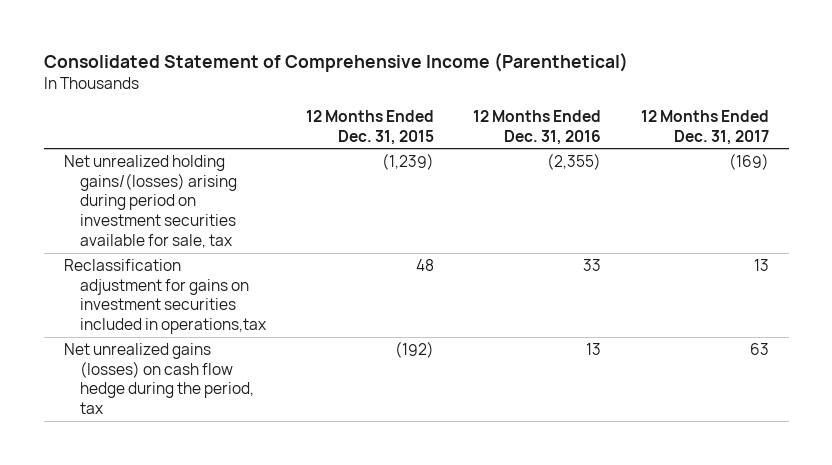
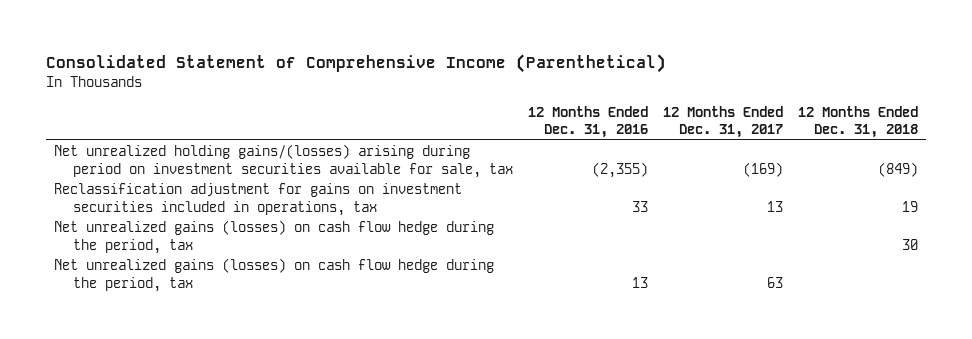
[305,109,434,145] 12 Months Ended Dec. 31, 2015 -> none
none -> [798,105,919,139] 12 Months Ended Dec. 31, 2018
[63,258,268,335] Reclassification adjustment for gains on investment securities included in operations,tax -> [53,183,462,216] Reclassification adjustment for gains on investment securities included in operations, tax
none -> [53,220,494,254] Net unrealized gains (losses) on cash flow hedge during the period, tax

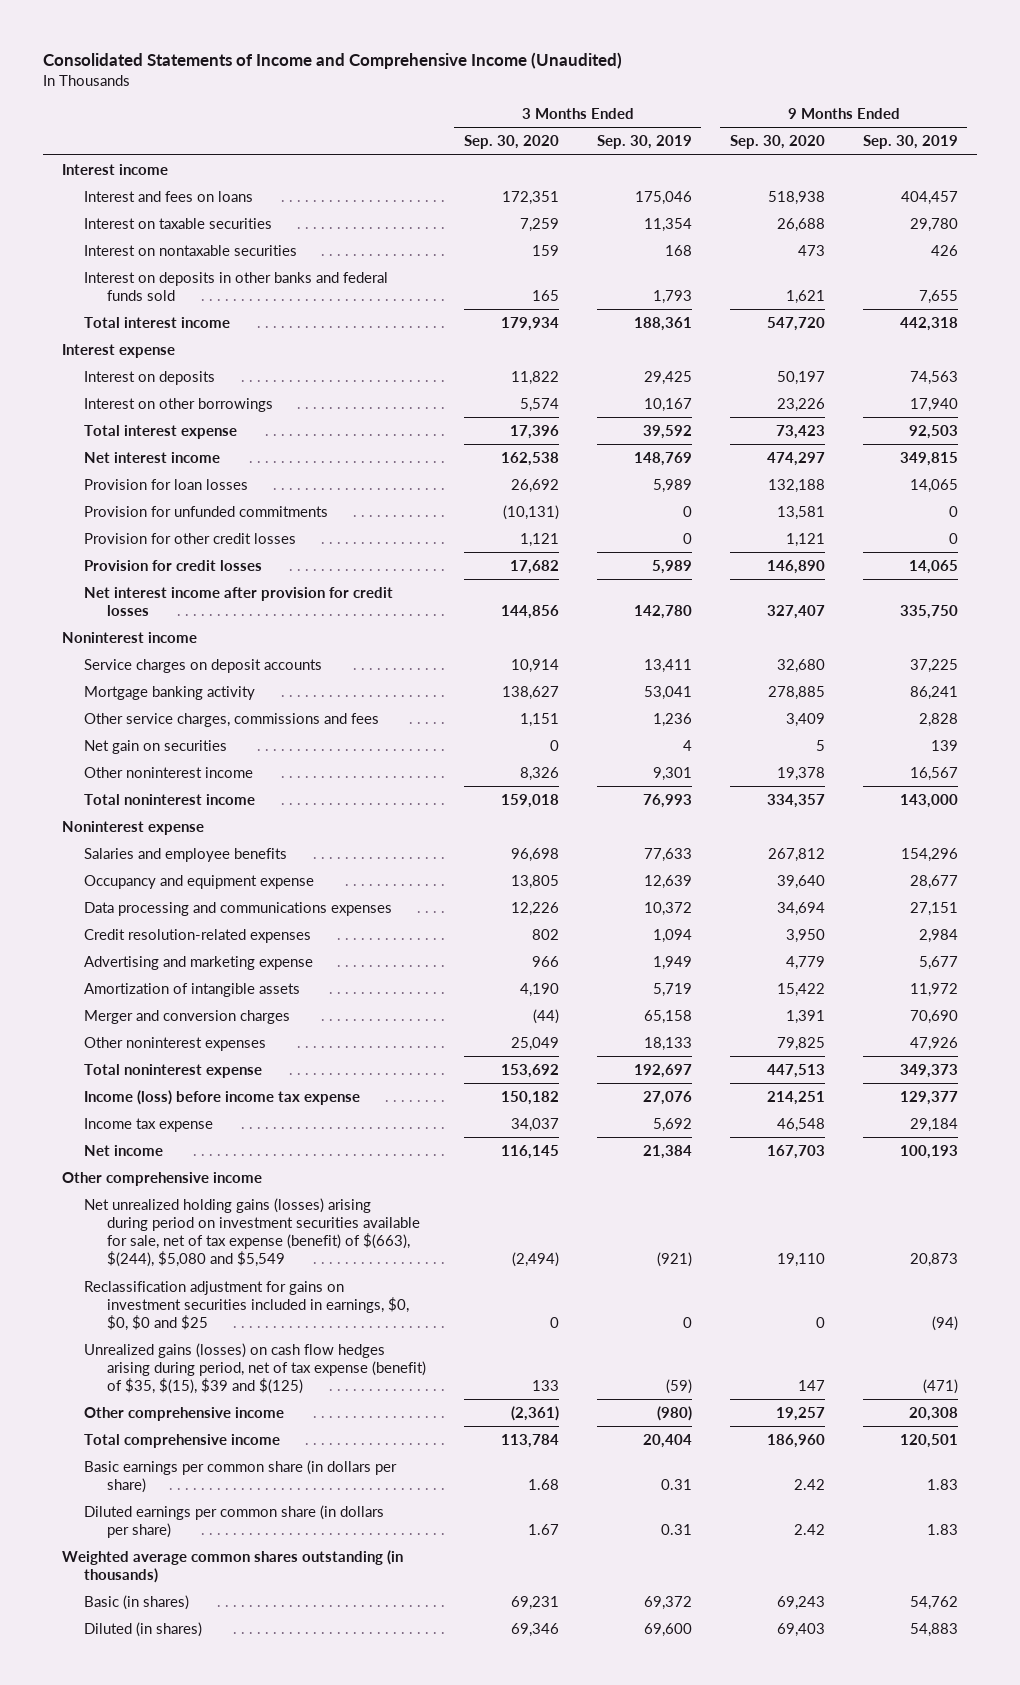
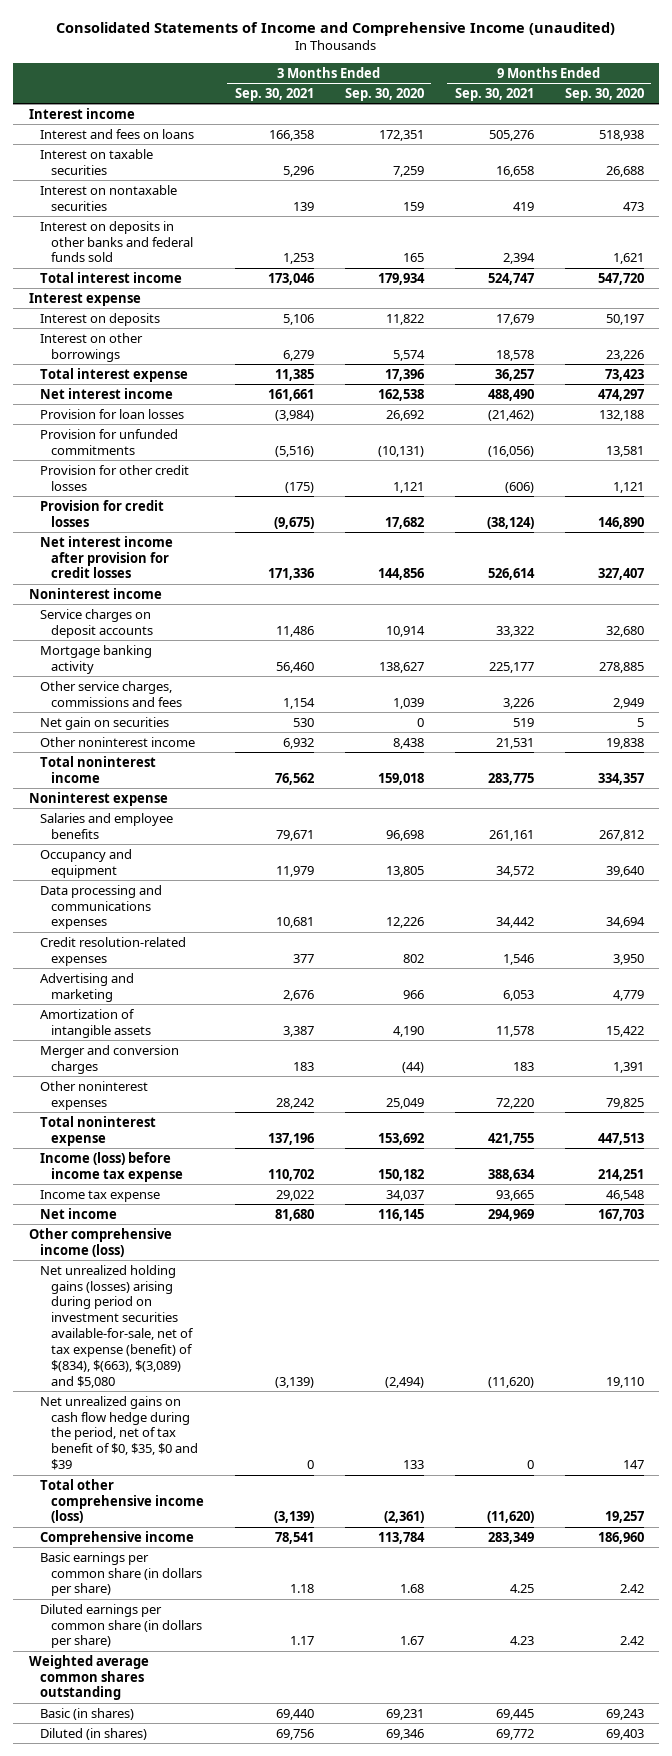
[42,51,622,69] Consolidated Statements of Income and Comprehensive Income (Unaudited) -> [56,22,616,37] Consolidated Statements of Income and Comprehensive Income (unaudited)
[596,135,692,150] Sep. 30, 2019 -> none
[862,135,958,150] Sep. 30, 2019 -> none
none -> [234,87,314,101] Sep. 30, 2021
none -> [454,87,534,101] Sep. 30, 2021
[519,712,559,727] 1,151 -> [392,697,424,709] 1,039
[785,712,825,727] 3,409 -> [612,697,644,709] 2,949
[519,766,559,781] 8,326 -> [392,737,424,749] 8,438
[776,766,825,781] 19,378 -> [605,737,644,749] 19,838
[84,874,315,889] Occupancy and equipment expense -> [39,848,132,878] Occupancy and equipment
[84,955,314,970] Advertising and marketing expense -> [39,972,134,1002] Advertising and marketing
[84,1280,409,1332] Reclassification adjustment for gains on investment securities included in earnings, $0, $0, $0 and $25 -> none
[61,1171,262,1186] Other comprehensive income -> [28,1227,172,1257] Other comprehensive income (loss)
[84,1197,420,1268] Net unrealized holding gains (losses) arising during period on investment securities available for sale, net of tax expense (benefit) of $(663), $(244), $5,080 and $5,549 -> [39,1264,194,1389] Net unrealized holding gains (losses) arising during period on investment securities available-for-sale, net of tax expense (benefit) of $(834), $(663), $(3,089) and $5,080
[84,1342,426,1395] Unrealized gains (losses) on cash flow hedges arising during period, net of tax expense (benefit) of $35, $(15), $39 and $(125) -> [39,1395,198,1471] Net unrealized gains on cash flow hedge during the period, net of tax benefit of $0, $35, $0 and $39
[84,1406,285,1421] Other comprehensive income -> [39,1478,204,1524] Total other comprehensive income (loss)
[84,1433,281,1448] Total comprehensive income -> [39,1530,194,1545] Comprehensive income
[61,1549,403,1584] Weighted average common shares outstanding (in thousands) -> [28,1654,149,1701] Weighted average common shares outstanding

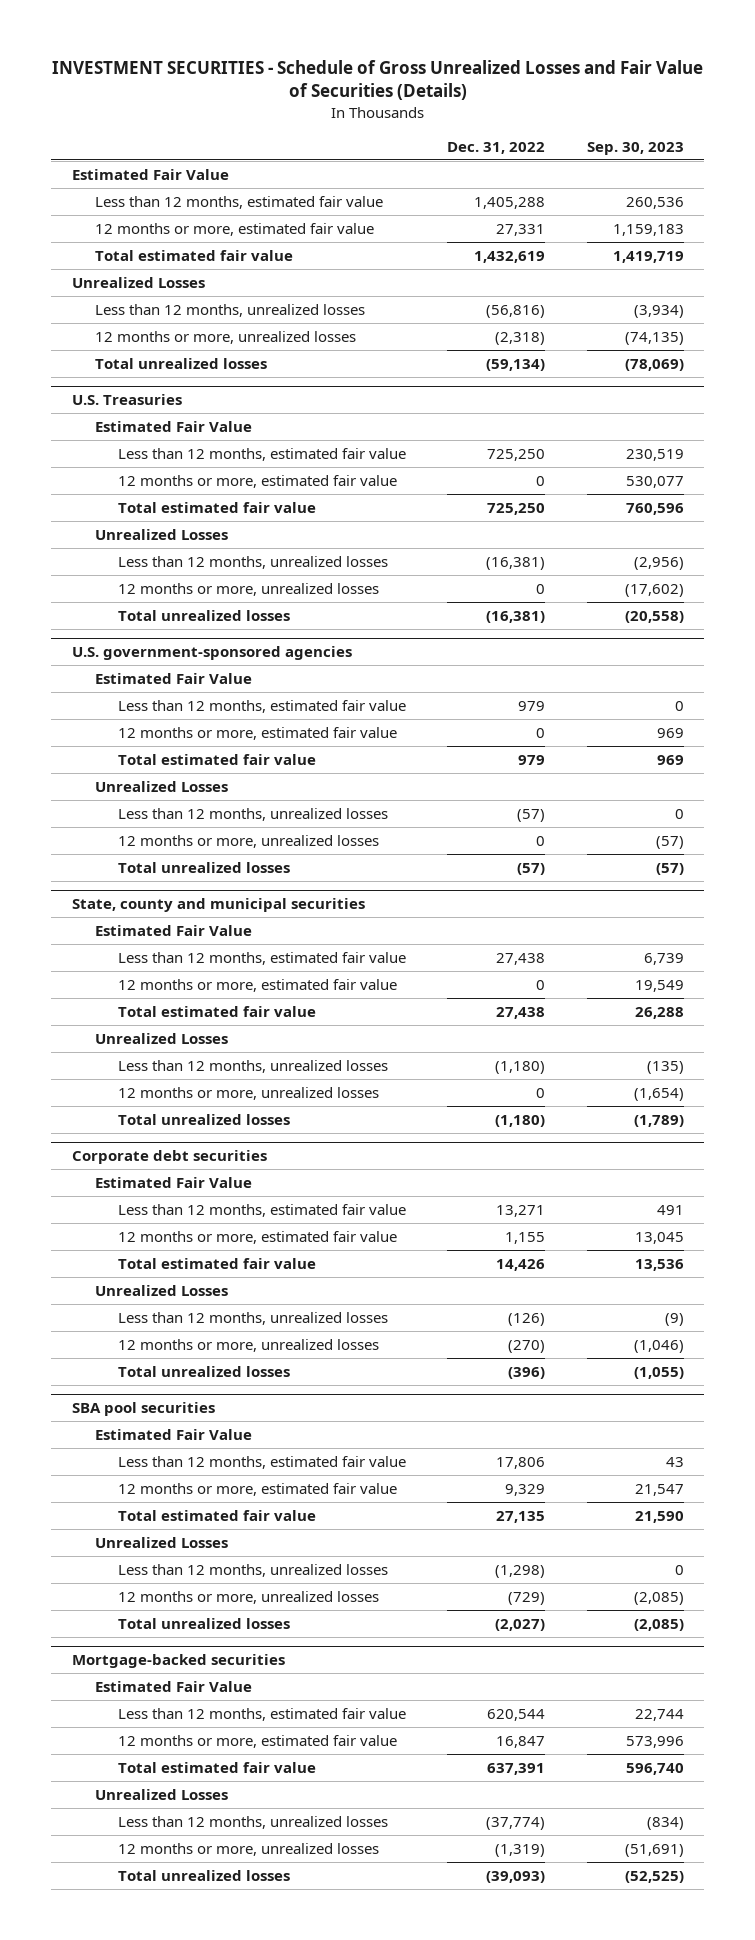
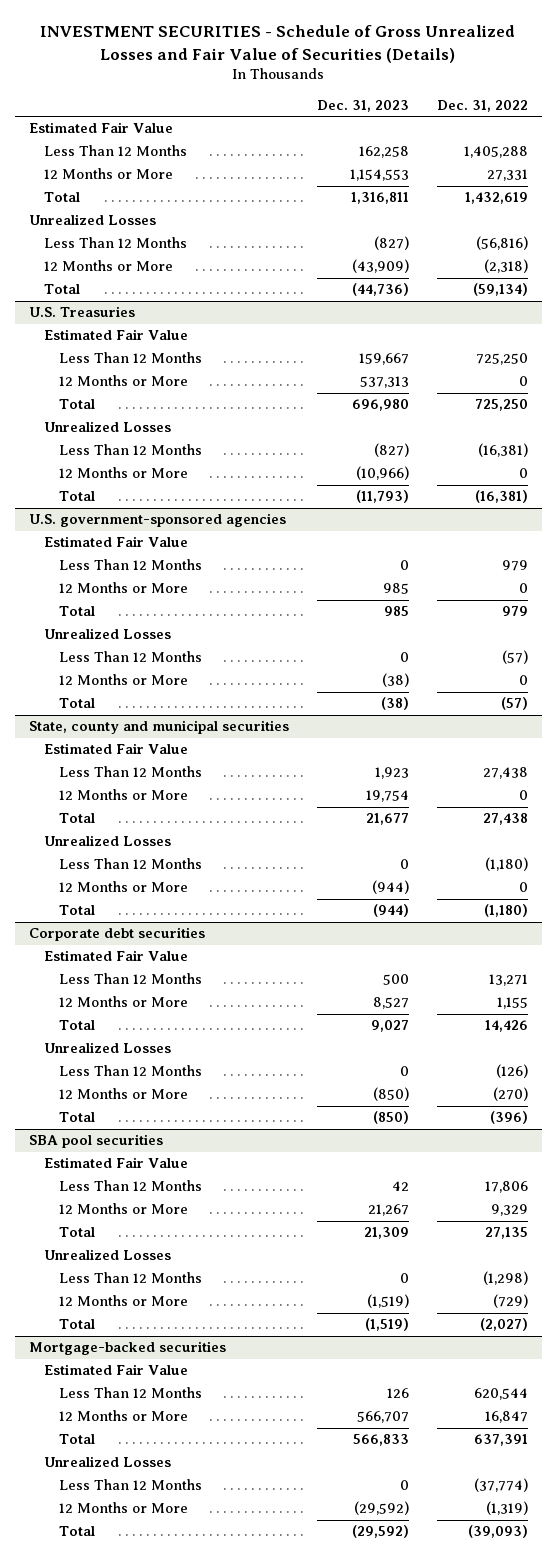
[586,141,684,155] Sep. 30, 2023 -> none
none -> [316,100,409,113] Dec. 31, 2023
[94,195,383,209] Less than 12 months, estimated fair value -> [44,145,188,157] Less Than 12 Months
[94,222,374,236] 12 months or more, estimated fair value -> [44,168,174,180] 12 Months or More
[94,249,293,261] Total estimated fair value -> [44,192,81,203] Total
[94,303,365,317] Less than 12 months, unrealized losses -> [44,237,188,249] Less Than 12 Months
[94,330,356,344] 12 months or more, unrealized losses -> [44,260,174,272] 12 Months or More
[94,357,267,369] Total unrealized losses -> [44,284,81,295] Total
[117,447,406,461] Less than 12 months, estimated fair value -> [59,352,203,364] Less Than 12 Months
[117,474,397,488] 12 months or more, estimated fair value -> [59,375,189,387] 12 Months or More
[117,501,316,513] Total estimated fair value -> [59,399,96,410] Total
[117,555,388,569] Less than 12 months, unrealized losses -> [59,444,203,456] Less Than 12 Months
[117,582,379,596] 12 months or more, unrealized losses -> [59,467,189,479] 12 Months or More
[117,609,290,621] Total unrealized losses -> [59,491,96,502] Total
[117,699,406,713] Less than 12 months, estimated fair value -> [59,559,203,571] Less Than 12 Months
[117,726,397,740] 12 months or more, estimated fair value -> [59,582,189,594] 12 Months or More
[117,753,316,765] Total estimated fair value -> [59,606,96,617] Total
[117,807,388,821] Less than 12 months, unrealized losses -> [59,651,203,663] Less Than 12 Months
[117,834,379,848] 12 months or more, unrealized losses -> [59,674,189,686] 12 Months or More
[117,861,290,873] Total unrealized losses -> [59,698,96,709] Total
[117,951,406,965] Less than 12 months, estimated fair value -> [59,766,203,778] Less Than 12 Months
[117,978,397,992] 12 months or more, estimated fair value -> [59,789,189,801] 12 Months or More
[117,1005,316,1017] Total estimated fair value -> [59,813,96,824] Total
[117,1059,388,1073] Less than 12 months, unrealized losses -> [59,858,203,870] Less Than 12 Months
[117,1086,379,1100] 12 months or more, unrealized losses -> [59,881,189,893] 12 Months or More
[117,1113,290,1125] Total unrealized losses -> [59,905,96,916] Total
[117,1203,406,1217] Less than 12 months, estimated fair value -> [59,973,203,985] Less Than 12 Months
[117,1230,397,1244] 12 months or more, estimated fair value -> [59,996,189,1008] 12 Months or More
[117,1257,316,1269] Total estimated fair value -> [59,1020,96,1031] Total
[117,1311,388,1325] Less than 12 months, unrealized losses -> [59,1065,203,1077] Less Than 12 Months
[117,1338,379,1352] 12 months or more, unrealized losses -> [59,1088,189,1100] 12 Months or More
[117,1365,290,1377] Total unrealized losses -> [59,1112,96,1123] Total
[117,1455,406,1469] Less than 12 months, estimated fair value -> [59,1180,203,1192] Less Than 12 Months
[117,1482,397,1496] 12 months or more, estimated fair value -> [59,1203,189,1215] 12 Months or More
[117,1509,316,1521] Total estimated fair value -> [59,1227,96,1238] Total
[117,1563,388,1577] Less than 12 months, unrealized losses -> [59,1272,203,1284] Less Than 12 Months
[117,1590,379,1604] 12 months or more, unrealized losses -> [59,1295,189,1307] 12 Months or More
[117,1617,290,1629] Total unrealized losses -> [59,1319,96,1330] Total
[117,1707,406,1721] Less than 12 months, estimated fair value -> [59,1387,203,1399] Less Than 12 Months
[117,1734,397,1748] 12 months or more, estimated fair value -> [59,1410,189,1422] 12 Months or More
[117,1761,316,1773] Total estimated fair value -> [59,1434,96,1445] Total
[117,1815,388,1829] Less than 12 months, unrealized losses -> [59,1479,203,1491] Less Than 12 Months
[117,1842,379,1856] 12 months or more, unrealized losses -> [59,1502,189,1514] 12 Months or More
[117,1869,290,1881] Total unrealized losses -> [59,1526,96,1537] Total

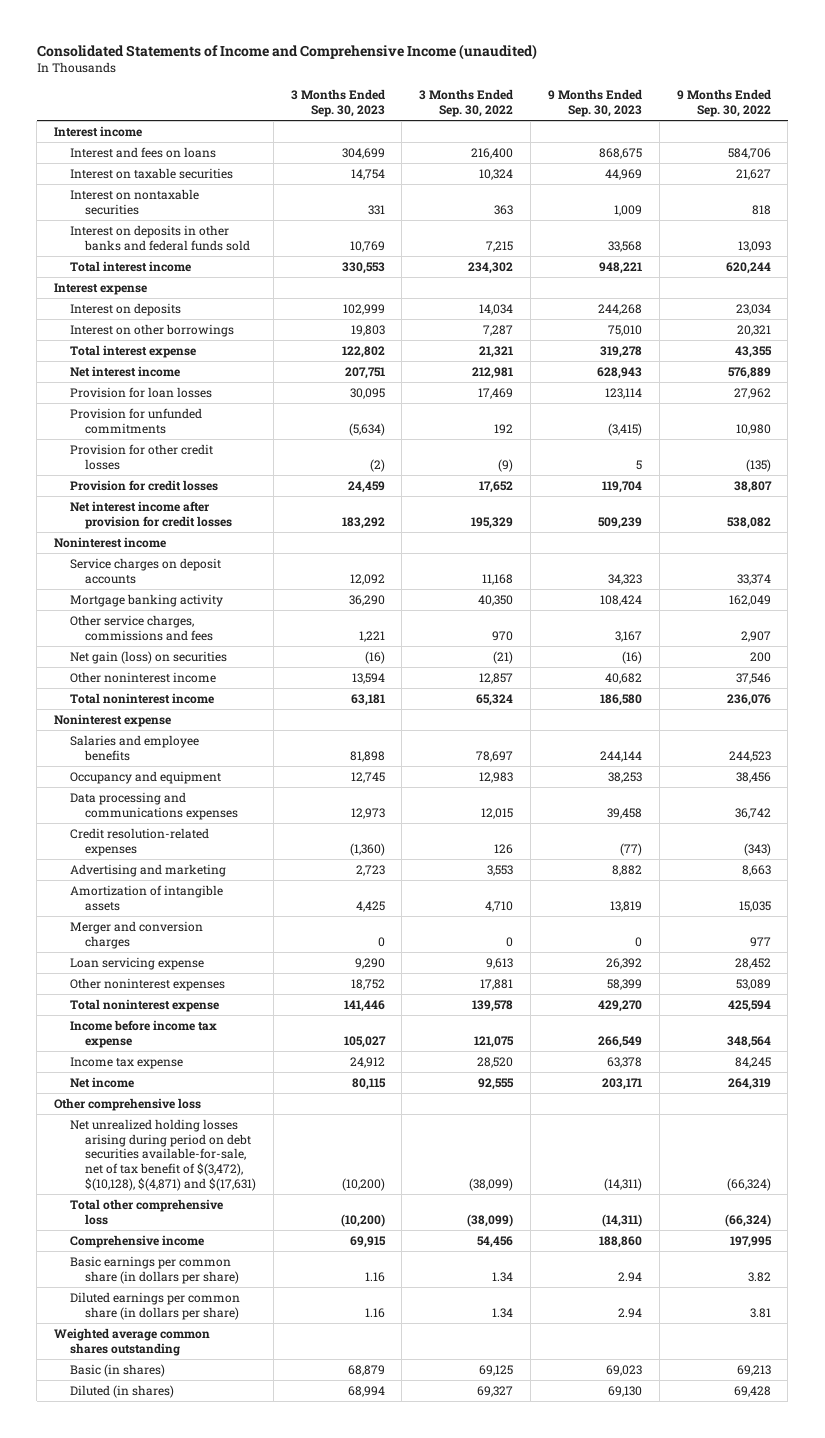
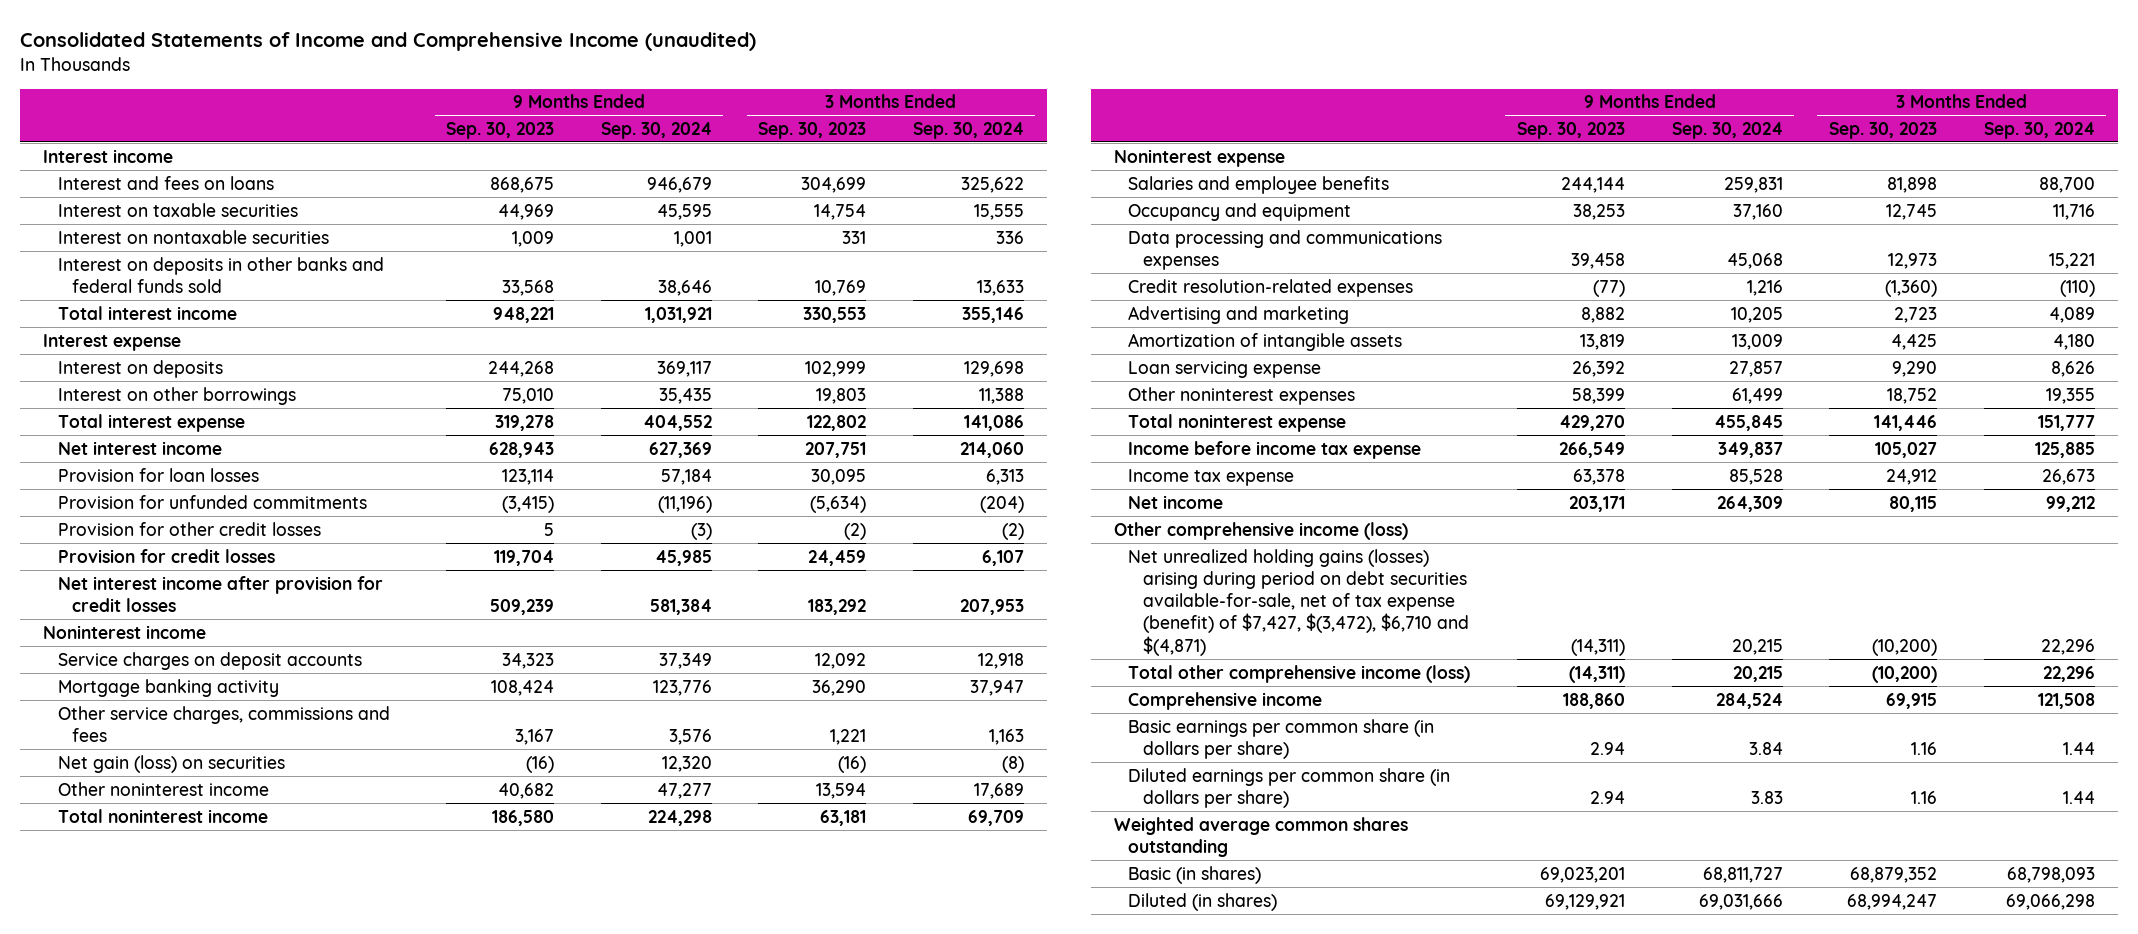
[419,89,514,118] 3 Months Ended Sep. 30, 2022 -> none
[676,89,771,118] 9 Months Ended Sep. 30, 2022 -> none
none -> [600,121,712,139] Sep. 30, 2024
none -> [912,121,1024,139] Sep. 30, 2024
[69,921,203,949] Merger and conversion charges -> none
[54,1098,202,1112] Other comprehensive loss -> [1114,521,1409,540] Other comprehensive income (loss)
[69,1119,257,1191] Net unrealized holding losses arising during period on debt securities available-for-sale, net of tax benefit of $(3,472), $(10,128), $(4,871) and $(17,631) -> [1128,548,1469,656] Net unrealized holding gains (losses) arising during period on debt securities available-for-sale, net of tax expense (benefit) of $7,427, $(3,472), $6,710 and $(4,871)
[69,1199,223,1225] Total other comprehensive loss -> [1128,664,1471,683] Total other comprehensive income (loss)
[347,1365,385,1377] 68,879 -> [1850,866,1938,883] 68,879,352
[605,1365,642,1377] 69,023 -> [1539,866,1625,883] 69,023,201
[347,1386,385,1398] 68,994 -> [1847,893,1938,910] 68,994,247
[607,1386,642,1398] 69,130 -> [1544,893,1625,910] 69,129,921

